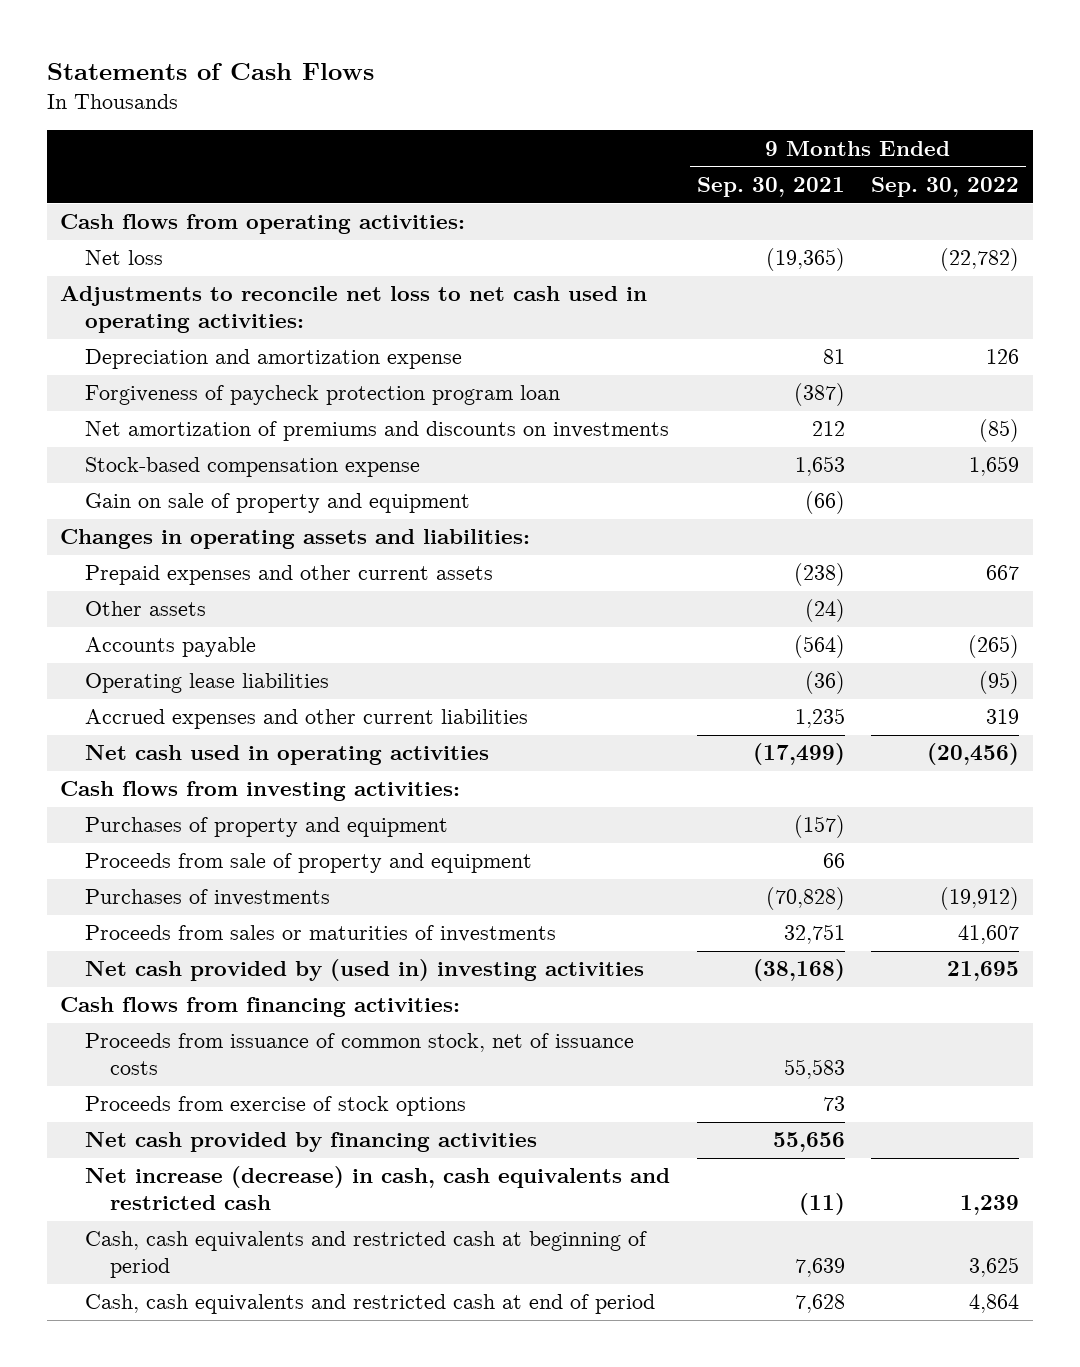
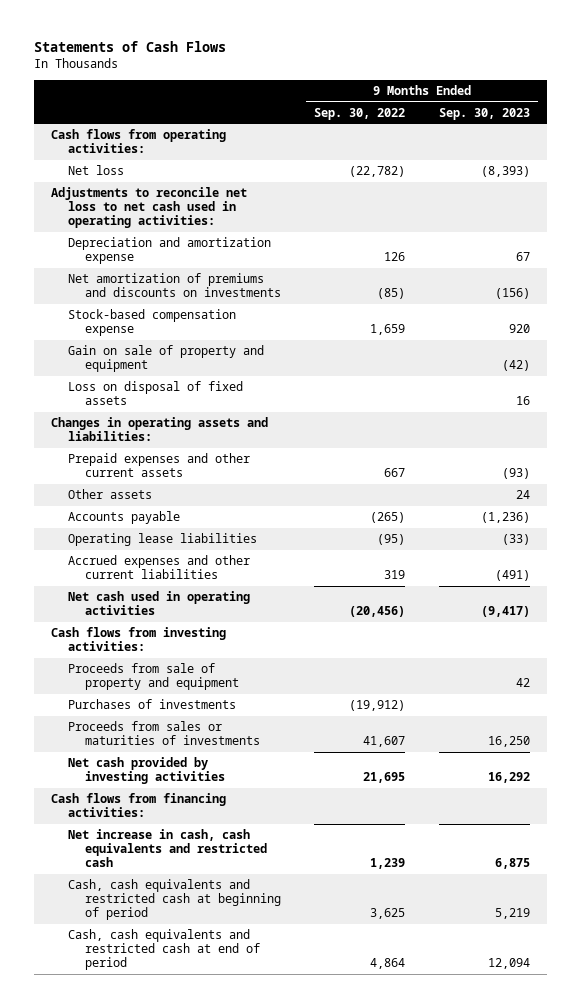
[696,176,845,197] Sep. 30, 2021 -> none
none -> [438,107,530,120] Sep. 30, 2023
[84,385,560,406] Forgiveness of paycheck protection program loan -> none
none -> [67,381,243,406] Loss on disposal of fixed assets
[84,817,448,838] Purchases of property and equipment -> none
[84,959,644,982] Net cash provided by (used in) investing activities -> [67,757,225,785] Net cash provided by investing activities
[84,1033,634,1076] Proceeds from issuance of common stock, net of issuance costs -> none
[84,1096,466,1117] Proceeds from exercise of stock options -> none
[84,1132,537,1153] Net cash provided by financing activities -> none
[84,1166,670,1211] Net increase (decrease) in cash, cash equivalents and restricted cash -> [67,829,267,867] Net increase in cash, cash equivalents and restricted cash

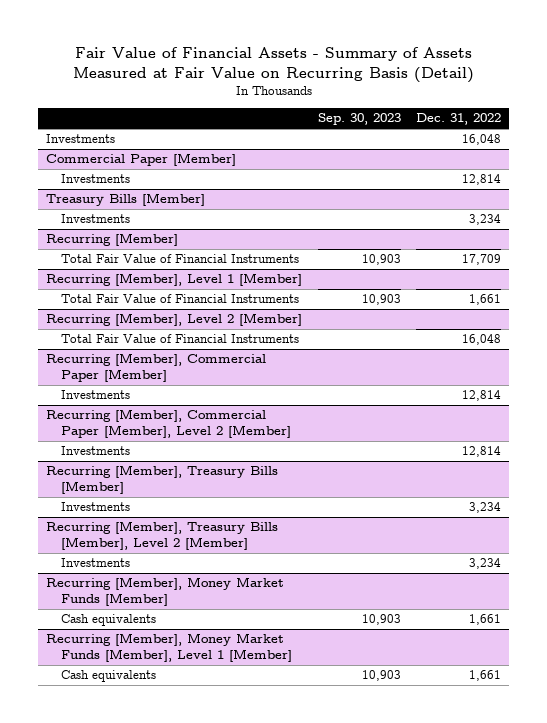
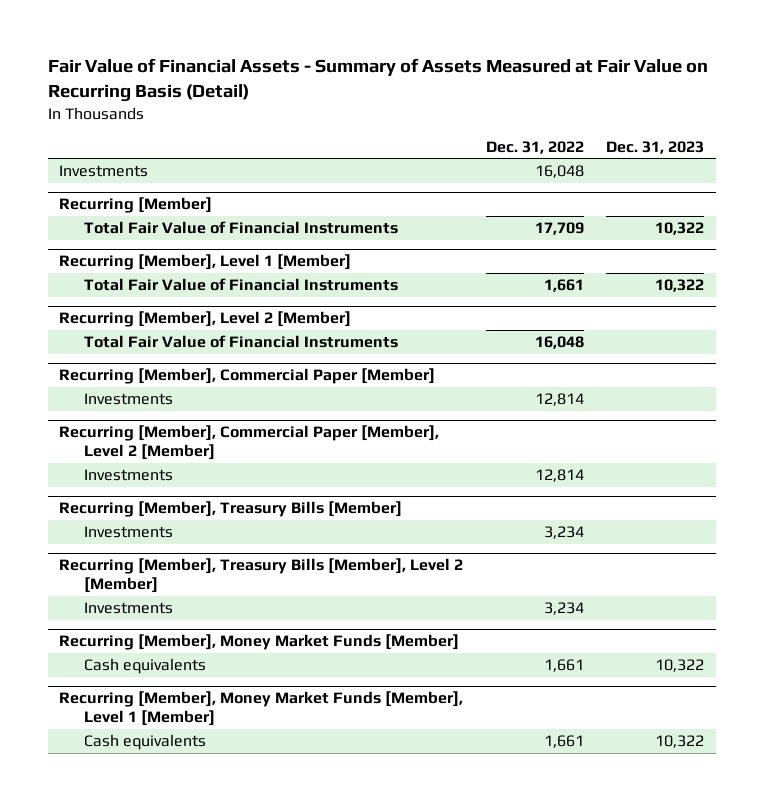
[317,113,401,126] Sep. 30, 2023 -> none
none -> [606,140,705,154] Dec. 31, 2023
[45,153,236,167] Commercial Paper [Member] -> none
[60,174,130,184] Investments -> none
[45,193,205,207] Treasury Bills [Member] -> none
[60,214,130,224] Investments -> none

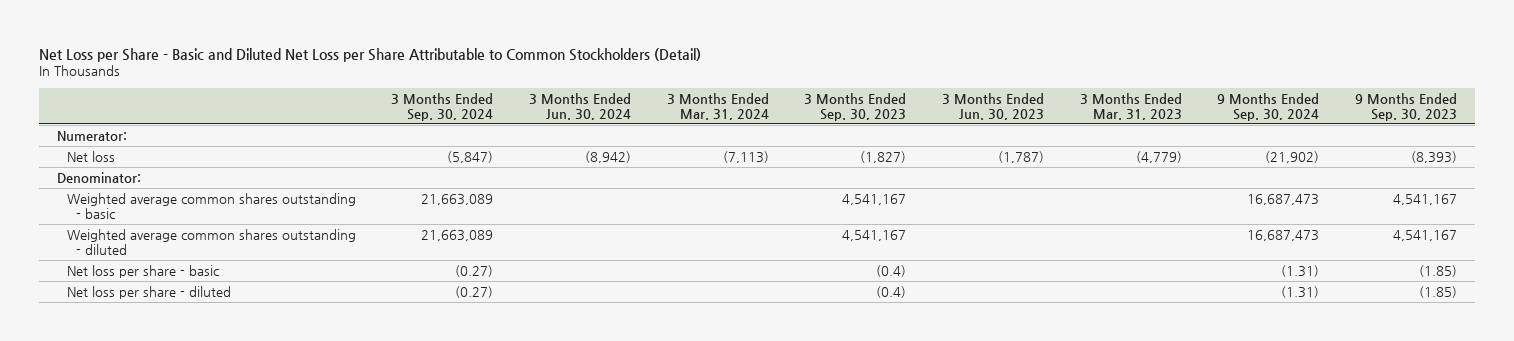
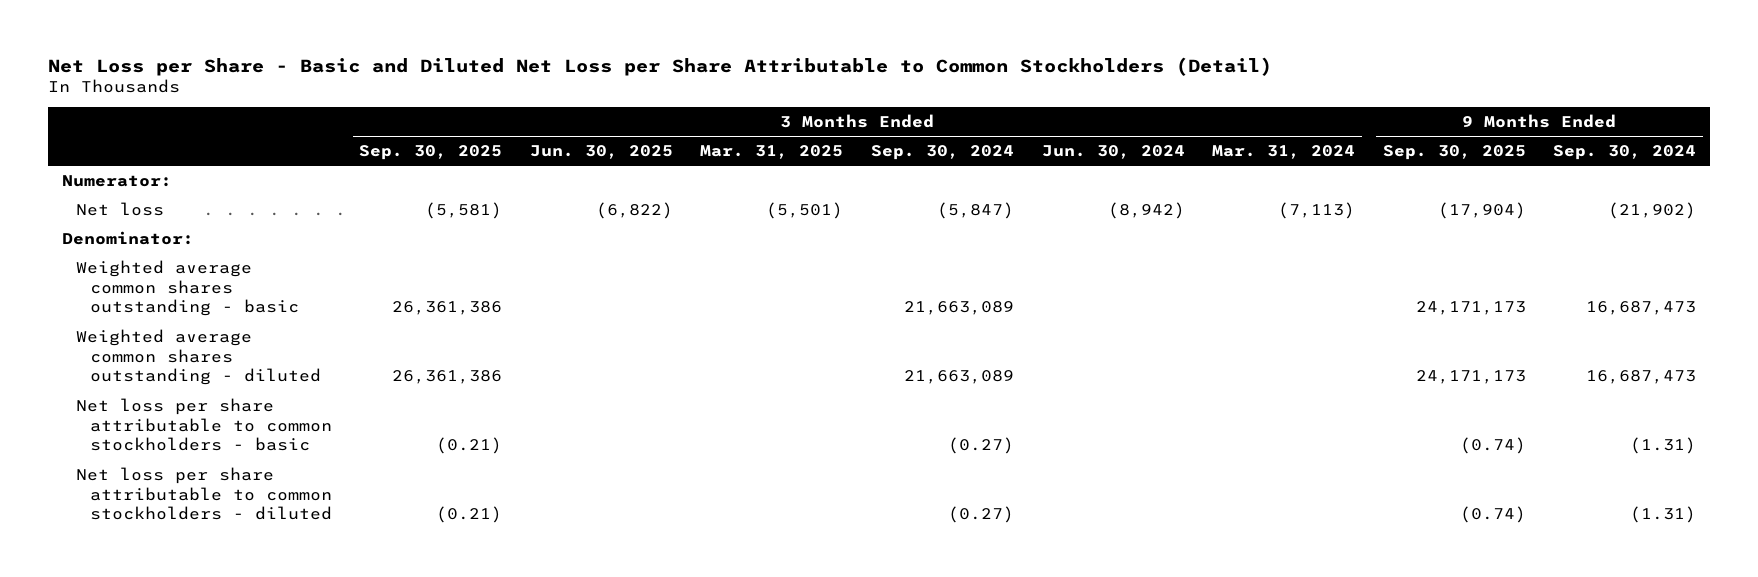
[804,92,907,121] 3 Months Ended Sep. 30, 2023 -> none
[942,92,1045,120] 3 Months Ended Jun. 30, 2023 -> none
[1079,92,1182,120] 3 Months Ended Mar. 31, 2023 -> none
[1354,92,1457,121] 9 Months Ended Sep. 30, 2023 -> none
none -> [359,145,503,161] Sep. 30, 2025
none -> [529,145,673,160] Jun. 30, 2025
none -> [700,145,844,160] Mar. 31, 2025
none -> [1382,145,1526,161] Sep. 30, 2025
[66,264,219,278] Net loss per share - basic -> [75,397,332,452] Net loss per share attributable to common stockholders - basic
[66,285,231,299] Net loss per share - diluted -> [75,466,332,521] Net loss per share attributable to common stockholders - diluted

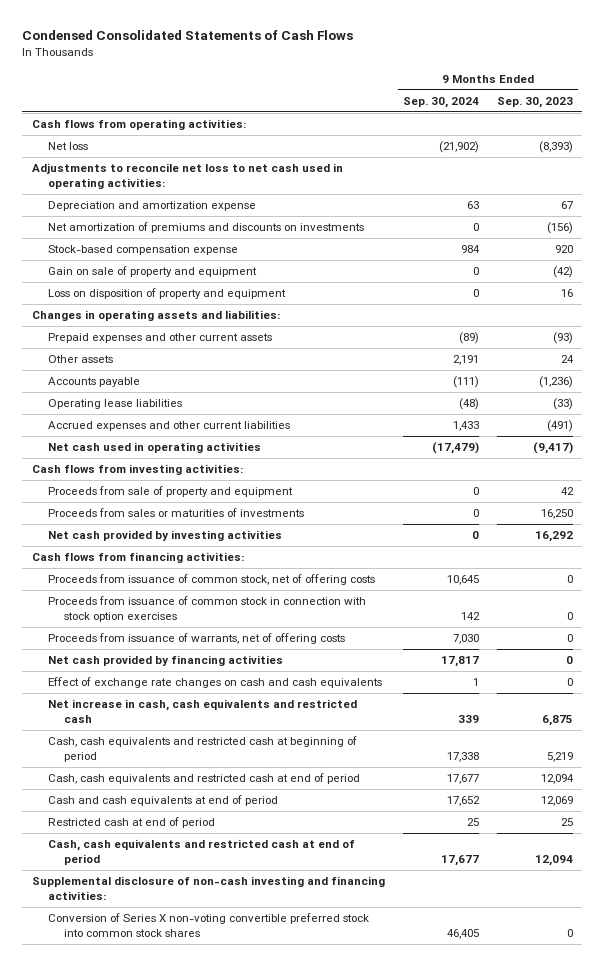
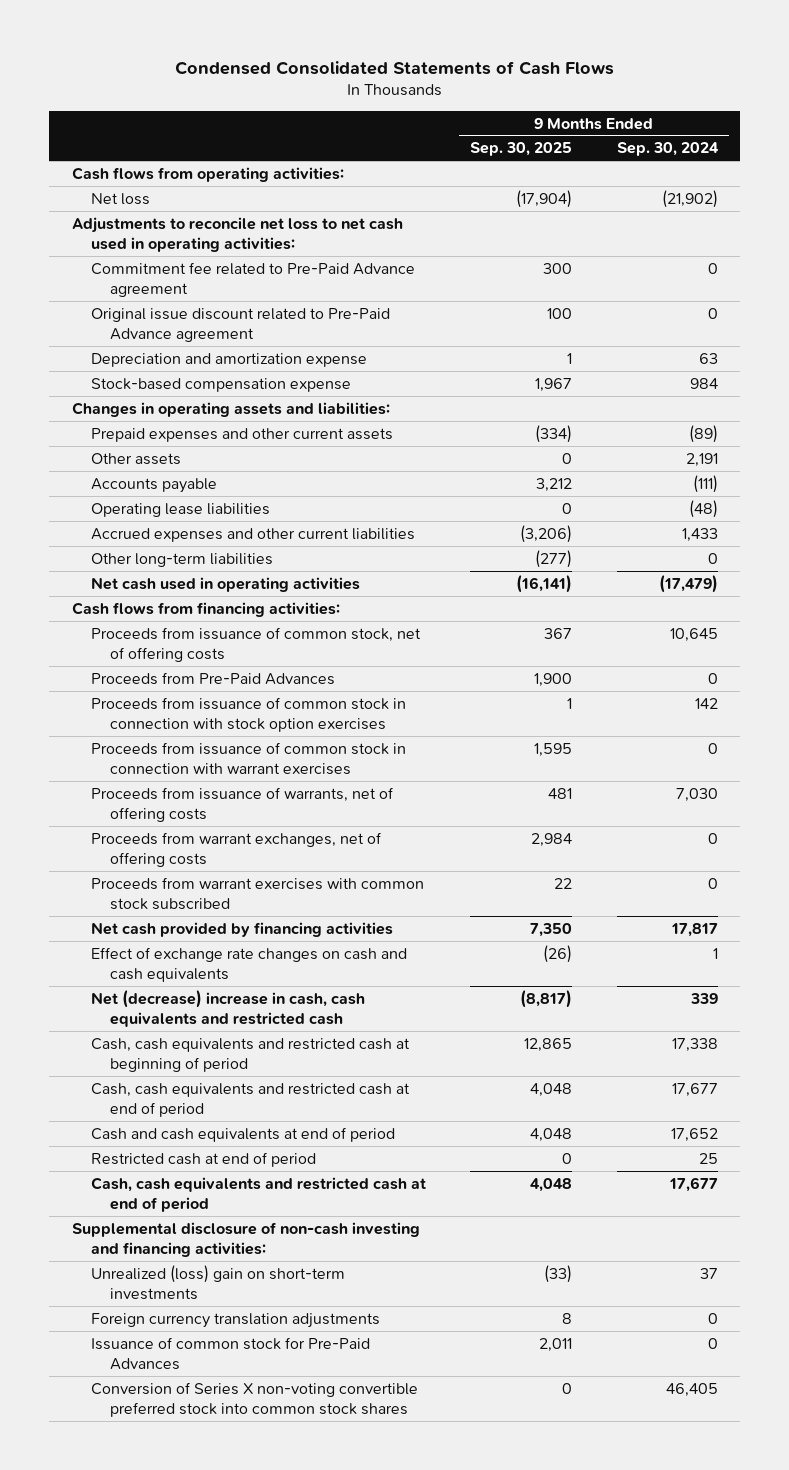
[496,96,573,108] Sep. 30, 2023 -> none
none -> [470,142,573,157] Sep. 30, 2025
none -> [90,261,415,298] Commitment fee related to Pre-Paid Advance agreement
none -> [90,307,390,343] Original issue discount related to Pre-Paid Advance agreement
[47,222,364,234] Net amortization of premiums and discounts on investments -> none
[47,266,257,278] Gain on sale of property and equipment -> none
[47,288,286,300] Loss on disposition of property and equipment -> none
none -> [90,552,273,567] Other long-term liabilities
[31,464,243,476] Cash flows from investing activities: -> none
[47,486,293,498] Proceeds from sale of property and equipment -> none
[47,508,304,518] Proceeds from sales or maturities of investments -> none
[47,530,282,542] Net cash provided by investing activities -> none
none -> [90,671,335,685] Proceeds from Pre-Paid Advances
none -> [90,741,406,776] Proceeds from issuance of common stock in connection with warrant exercises
none -> [90,831,382,868] Proceeds from warrant exchanges, net of offering costs
none -> [90,876,424,911] Proceeds from warrant exercises with common stock subscribed
[47,699,357,723] Net increase in cash, cash equivalents and restricted cash -> [90,989,365,1028] Net (decrease) increase in cash, cash equivalents and restricted cash
none -> [90,1264,345,1301] Unrealized (loss) gain on short-term investments
none -> [90,1312,380,1328] Foreign currency translation adjustments
none -> [90,1336,370,1371] Issuance of common stock for Pre-Paid Advances

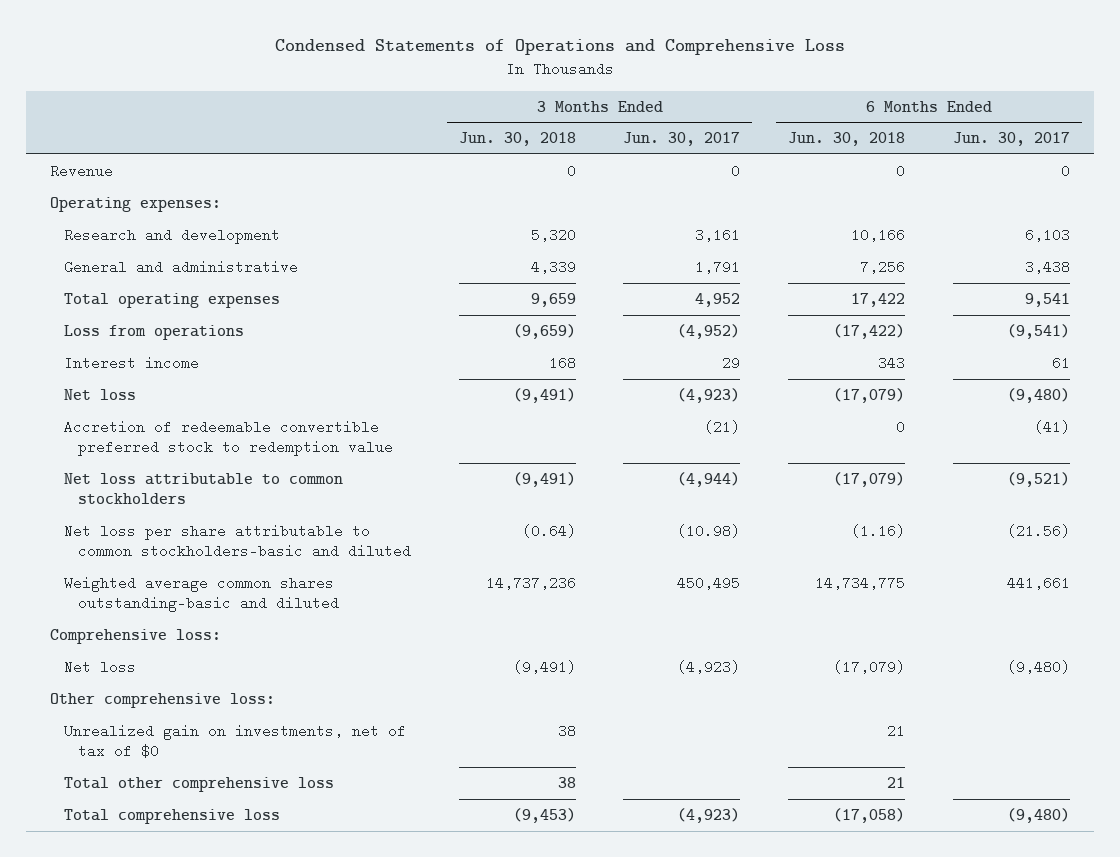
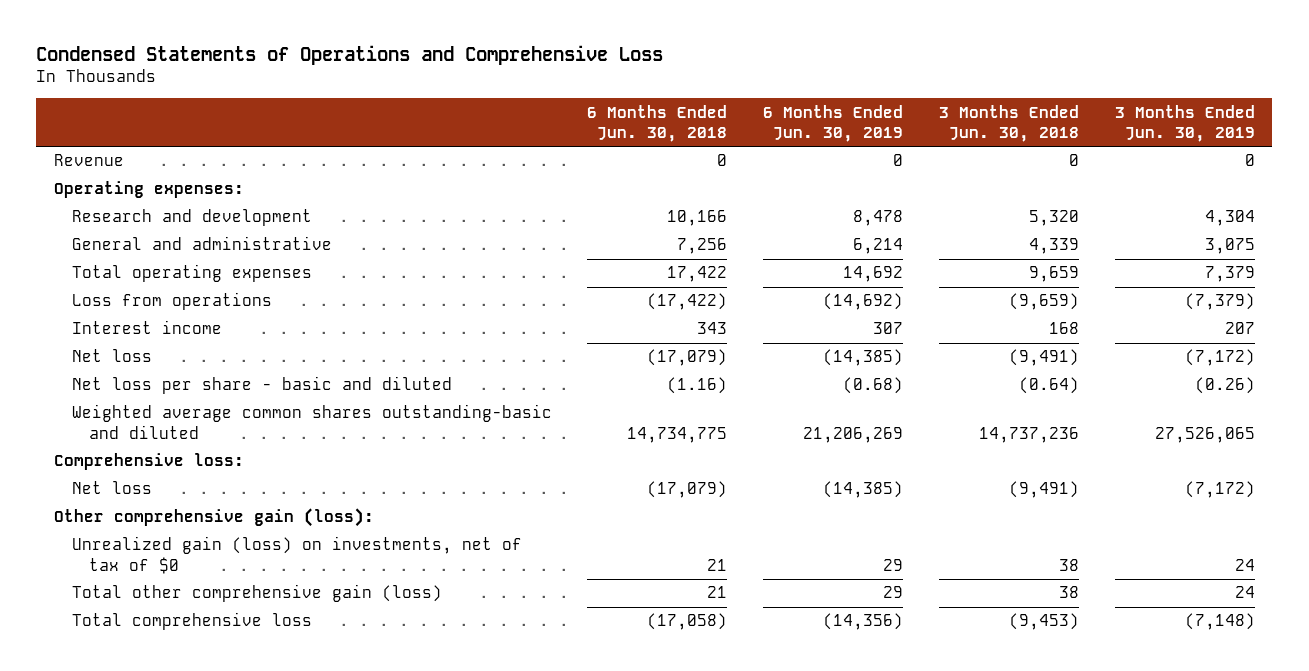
[623,132,741,147] Jun. 30, 2017 -> none
[953,132,1071,147] Jun. 30, 2017 -> none
none -> [763,104,904,143] 6 Months Ended Jun. 30, 2019
none -> [1114,104,1255,143] 3 Months Ended Jun. 30, 2019
[63,419,393,457] Accretion of redeemable convertible preferred stock to redemption value -> none
[63,472,343,505] Net loss attributable to common stockholders -> none
[63,523,411,559] Net loss per share attributable to common stockholders-basic and diluted -> [71,376,452,395] Net loss per share - basic and diluted
[49,692,275,708] Other comprehensive loss: -> [54,508,375,528] Other comprehensive gain (loss):
[63,723,406,759] Unrealized gain on investments, net of tax of $0 -> [71,536,522,574] Unrealized gain (loss) on investments, net of tax of $0
[63,776,334,792] Total other comprehensive loss -> [71,584,442,603] Total other comprehensive gain (loss)

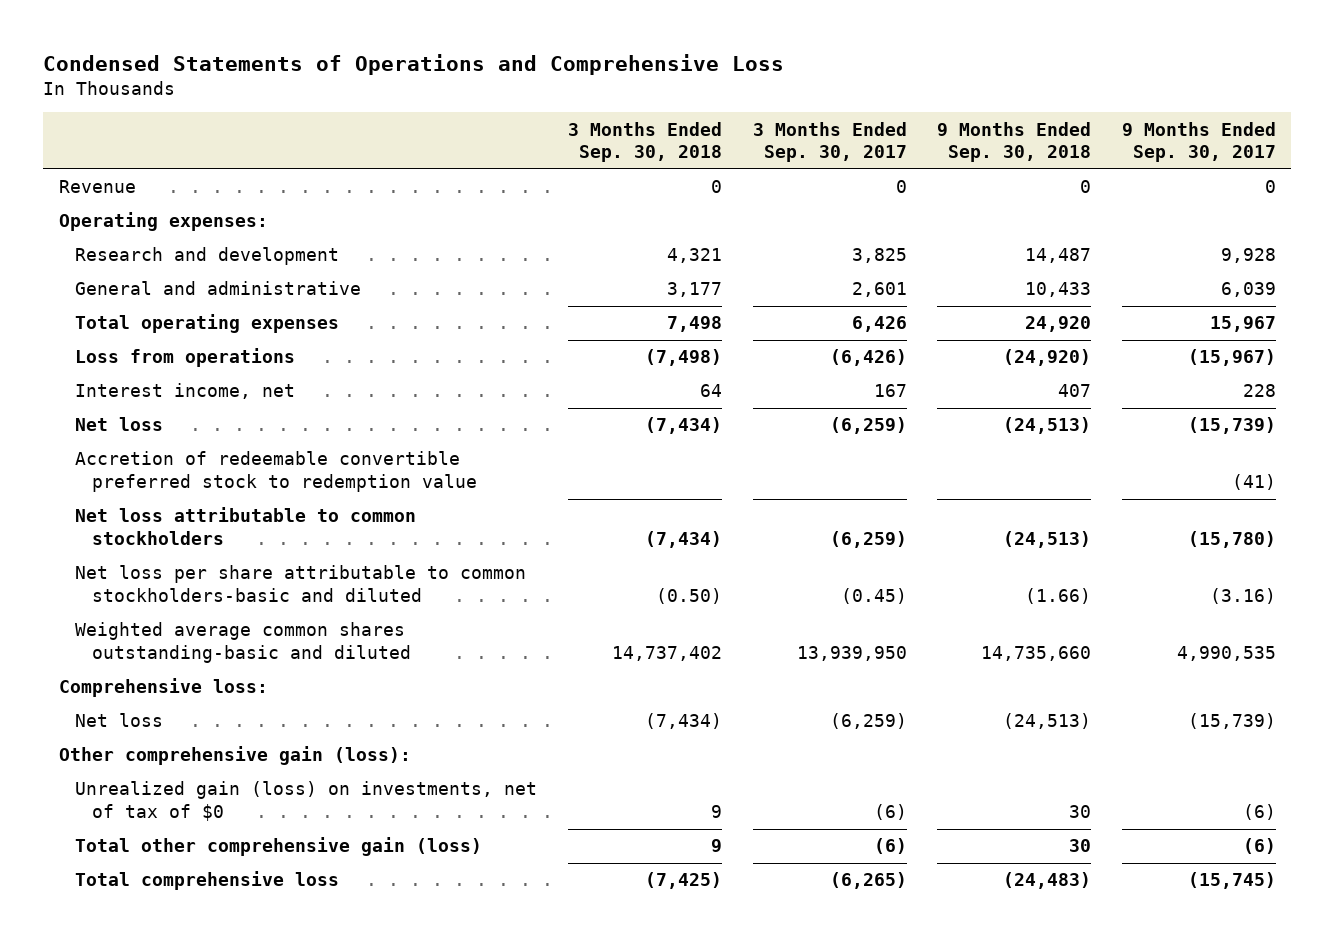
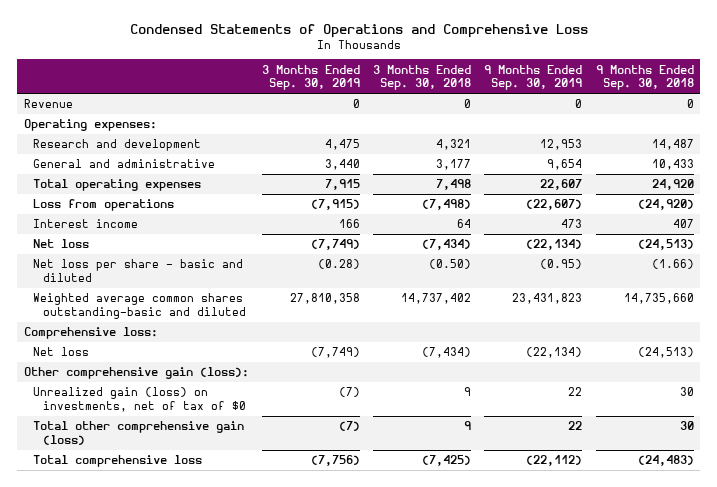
[752,121,907,163] 3 Months Ended Sep. 30, 2017 -> none
[1122,121,1277,163] 9 Months Ended Sep. 30, 2017 -> none
none -> [261,64,360,91] 3 Months Ended Sep. 30, 2019
none -> [484,64,583,91] 9 Months Ended Sep. 30, 2019
[75,383,296,400] Interest income, net -> [33,219,139,229] Interest income
[75,451,478,493] Accretion of redeemable convertible preferred stock to redemption value -> none
[75,507,417,546] Net loss attributable to common stockholders -> none
[75,565,527,603] Net loss per share attributable to common stockholders-basic and diluted -> [33,259,244,283] Net loss per share - basic and diluted

